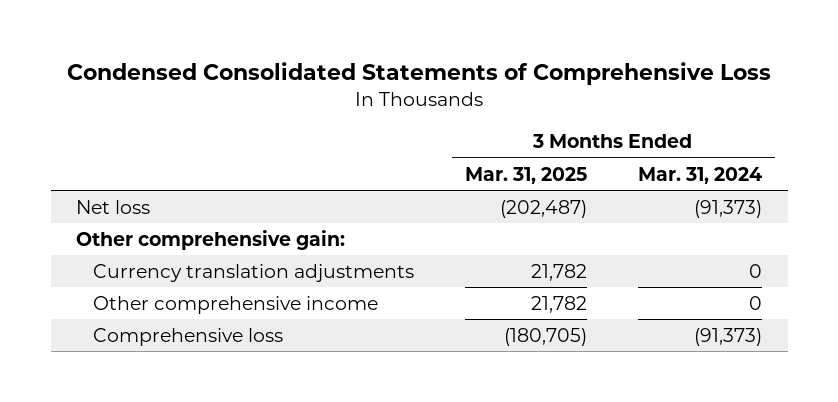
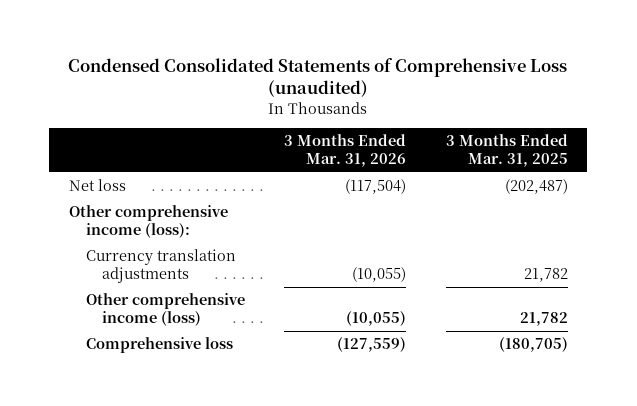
[67,62,772,86] Condensed Consolidated Statements of Comprehensive Loss -> [68,57,568,98] Condensed Consolidated Statements of Comprehensive Loss (unaudited)
[638,166,763,184] Mar. 31, 2024 -> none
none -> [284,134,407,168] 3 Months Ended Mar. 31, 2026
[76,229,346,250] Other comprehensive gain: -> [69,205,229,239] Other comprehensive income (loss):
[92,295,378,314] Other comprehensive income -> [85,293,245,327] Other comprehensive income (loss)

